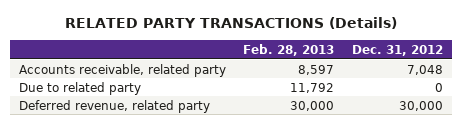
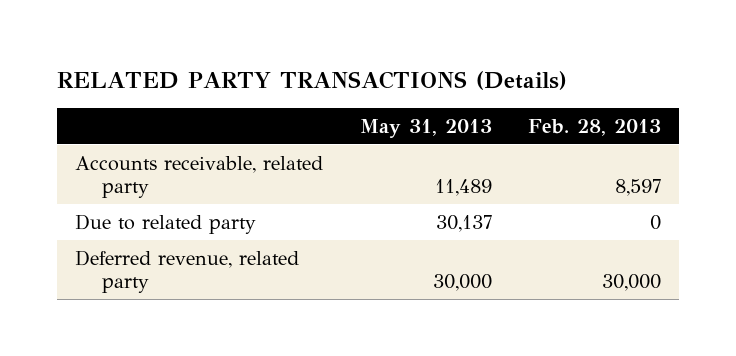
[351,44,443,56] Dec. 31, 2012 -> none
none -> [359,118,492,138] May 31, 2013
[290,82,335,93] 11,792 -> [650,214,662,230] 0

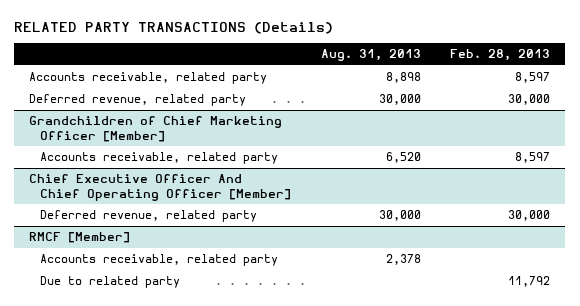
[359,118,492,138] May 31, 2013 -> none
none -> [320,49,421,62] Aug. 31, 2013
[75,213,257,234] Due to related party -> none
none -> [29,116,283,142] Grandchildren of Chief Marketing Officer [Member]
none -> [39,152,278,165] Accounts receivable, related party
none -> [29,174,291,201] Chief Executive Officer And Chief Operating Officer [Member]
none -> [39,210,257,223] Deferred revenue, related party
none -> [29,232,131,244] RMCF [Member]
none -> [39,254,278,267] Accounts receivable, related party
none -> [39,276,180,289] Due to related party

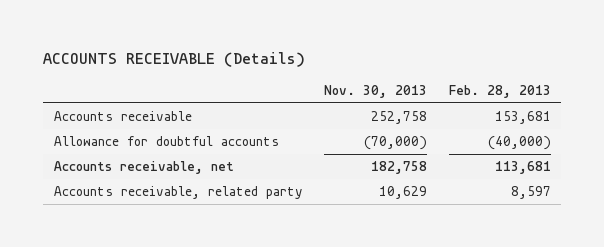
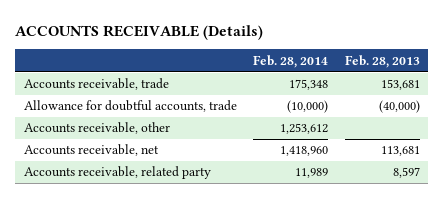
[324,85,428,99] Nov. 30, 2013 -> none
none -> [253,54,329,68] Feb. 28, 2014
[53,111,192,122] Accounts receivable -> [23,78,169,91] Accounts receivable, trade
[53,136,279,147] Allowance for doubtful accounts -> [23,100,237,113] Allowance for doubtful accounts, trade
none -> [23,122,170,135] Accounts receivable, other

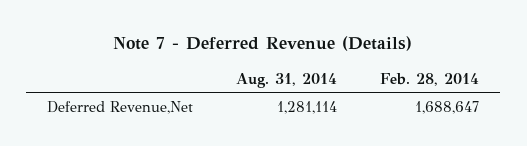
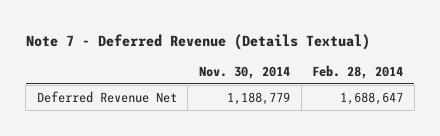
[113,36,413,52] Note 7 - Deferred Revenue (Details) -> [25,33,370,50] Note 7 - Deferred Revenue (Details Textual)
[236,72,338,88] Aug. 31, 2014 -> none
none -> [198,65,290,79] Nov. 30, 2014
[47,100,194,114] Deferred Revenue,Net -> [36,91,177,104] Deferred Revenue Net

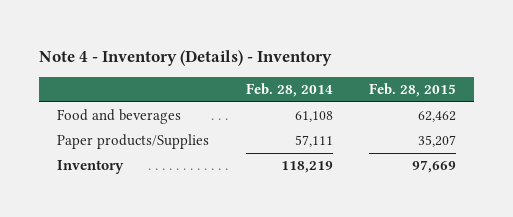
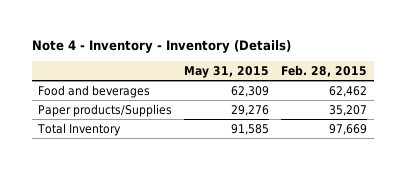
[39,50,333,67] Note 4 - Inventory (Details) - Inventory -> [32,40,292,54] Note 4 - Inventory - Inventory (Details)
[245,83,333,98] Feb. 28, 2014 -> none
none -> [184,66,270,79] May 31, 2015
[57,160,125,175] Inventory -> [37,122,122,136] Total Inventory

